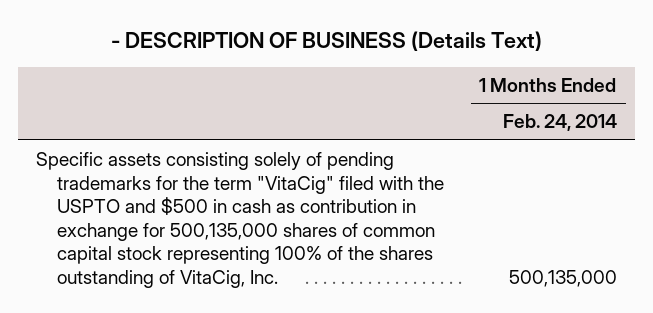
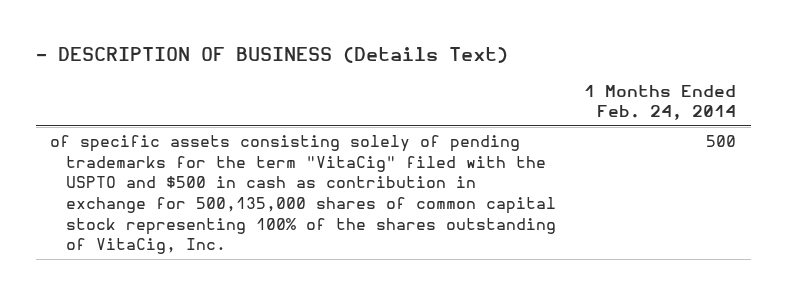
[36,152,444,288] Specific assets consisting solely of pending trademarks for the term "VitaCig" filed with the USPTO and $500 in cash as contribution in exchange for 500,135,000 shares of common capital stock representing 100% of the shares outstanding of VitaCig, Inc. -> [50,135,556,255] of specific assets consisting solely of pending trademarks for the term "VitaCig" filed with the USPTO and $500 in cash as contribution in exchange for 500,135,000 shares of common capital stock representing 100% of the shares outstanding of VitaCig, Inc.
[508,269,617,287] 500,135,000 -> [706,135,737,148] 500

